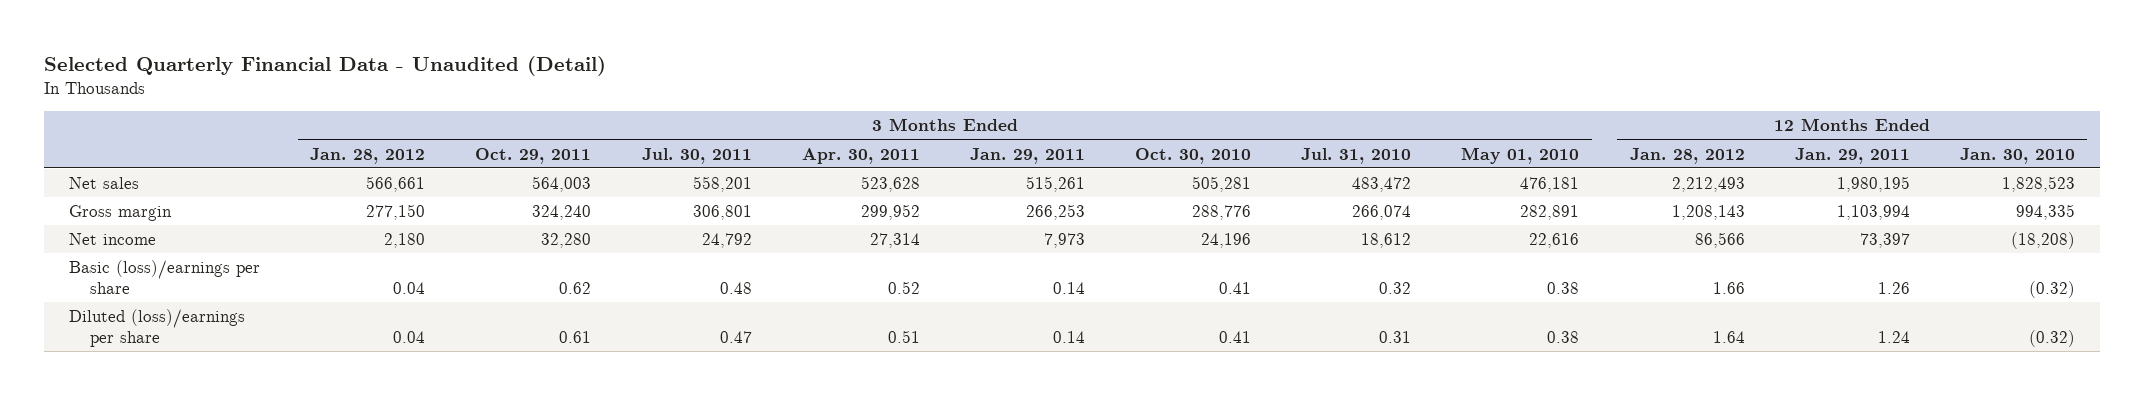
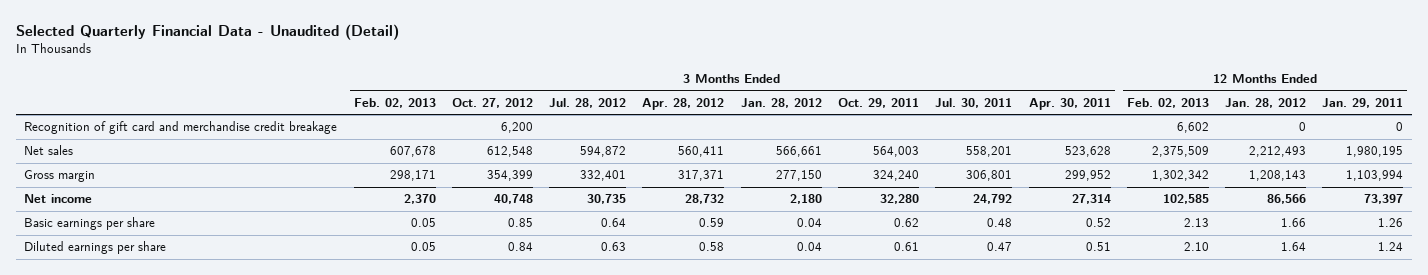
[969,147,1085,164] Jan. 29, 2011 -> none
[1135,147,1252,164] Oct. 30, 2010 -> none
[1301,147,1412,164] Jul. 31, 2010 -> none
[1461,146,1580,164] May 01, 2010 -> none
[1959,147,2075,164] Jan. 30, 2010 -> none
none -> [353,97,436,108] Feb. 02, 2013
none -> [451,97,533,108] Oct. 27, 2012
none -> [549,97,627,108] Jul. 28, 2012
none -> [642,97,725,110] Apr. 28, 2012
none -> [1126,97,1209,108] Feb. 02, 2013
none -> [24,121,338,135] Recognition of gift card and merchandise credit breakage
[69,260,261,294] Basic (loss)/earnings per share -> [24,217,156,231] Basic earnings per share
[69,309,246,347] Diluted (loss)/earnings per share -> [24,241,167,255] Diluted earnings per share

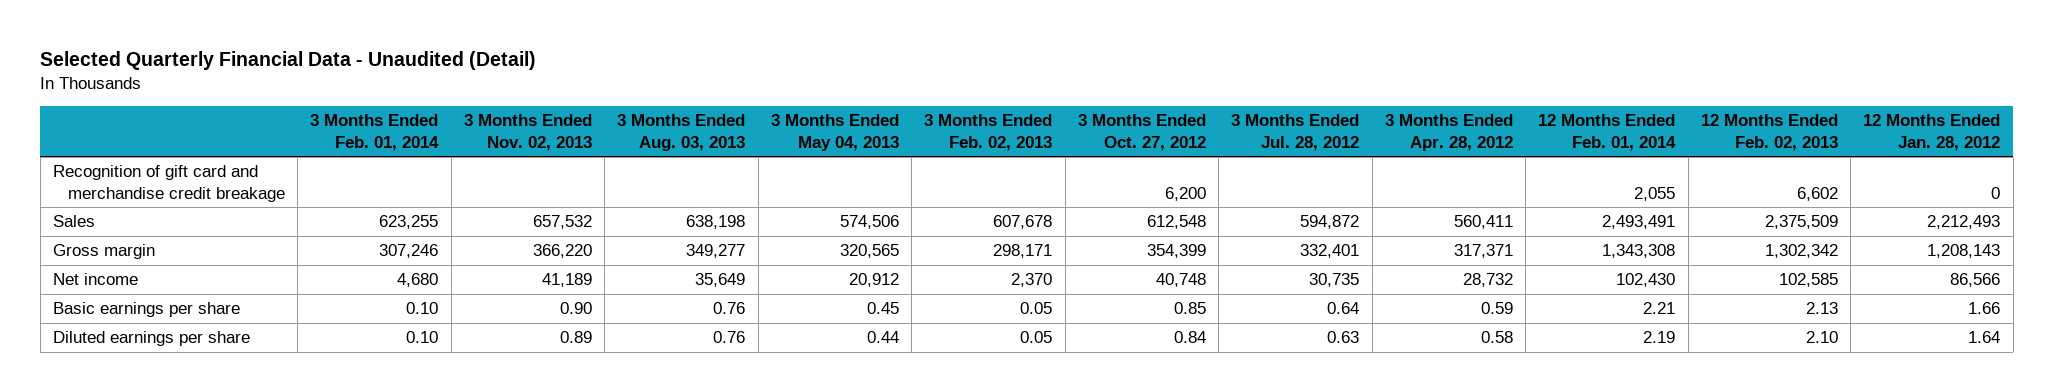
[740,97,822,108] Jan. 28, 2012 -> none
[837,97,919,108] Oct. 29, 2011 -> none
[935,97,1013,108] Jul. 30, 2011 -> none
[1028,97,1111,110] Apr. 30, 2011 -> none
[1322,97,1404,108] Jan. 29, 2011 -> none
none -> [310,114,440,151] 3 Months Ended Feb. 01, 2014
none -> [463,114,592,151] 3 Months Ended Nov. 02, 2013
none -> [617,114,746,151] 3 Months Ended Aug. 03, 2013
none -> [770,114,899,151] 3 Months Ended May 04, 2013
none -> [1538,114,1677,151] 12 Months Ended Feb. 01, 2014
[24,145,74,156] Net sales -> [53,215,96,228] Sales

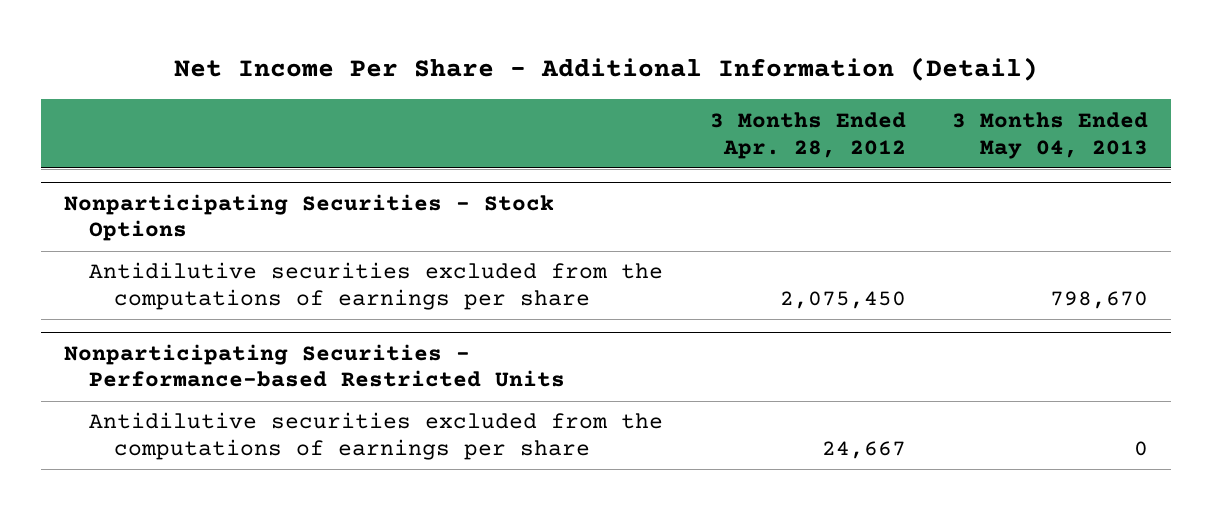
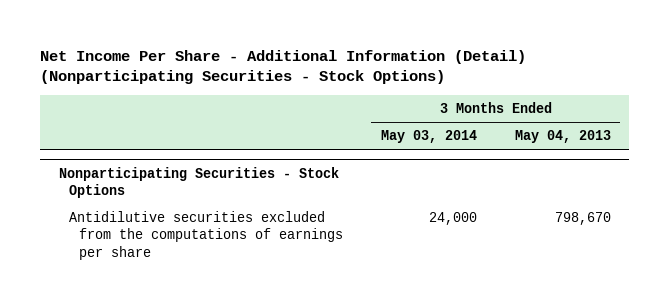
[173,57,1038,82] Net Income Per Share - Additional Information (Detail) -> [39,49,526,85] Net Income Per Share - Additional Information (Detail) (Nonparticipating Securities - Stock Options)
[709,111,906,159] 3 Months Ended Apr. 28, 2012 -> none
none -> [380,130,477,144] May 03, 2014
[64,343,566,388] Nonparticipating Securities - Performance-based Restricted Units -> none
[89,412,664,461] Antidilutive securities excluded from the computations of earnings per share -> none

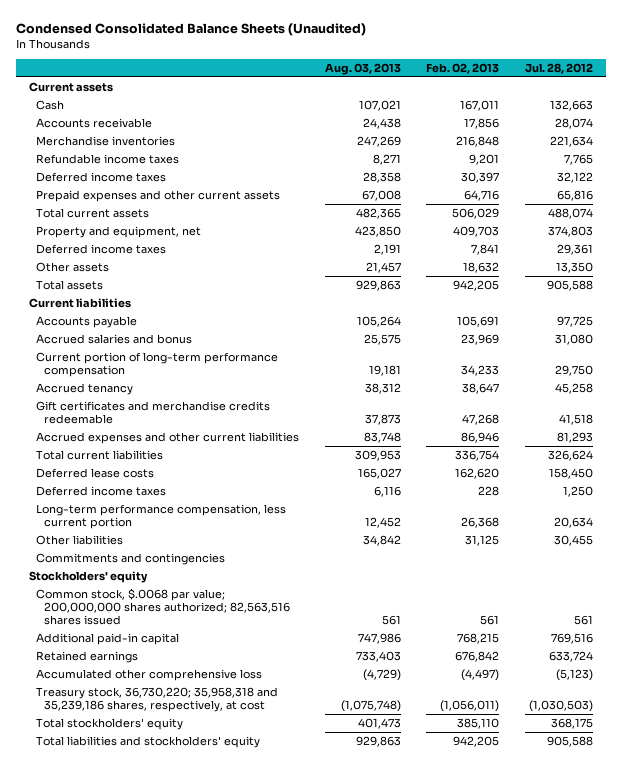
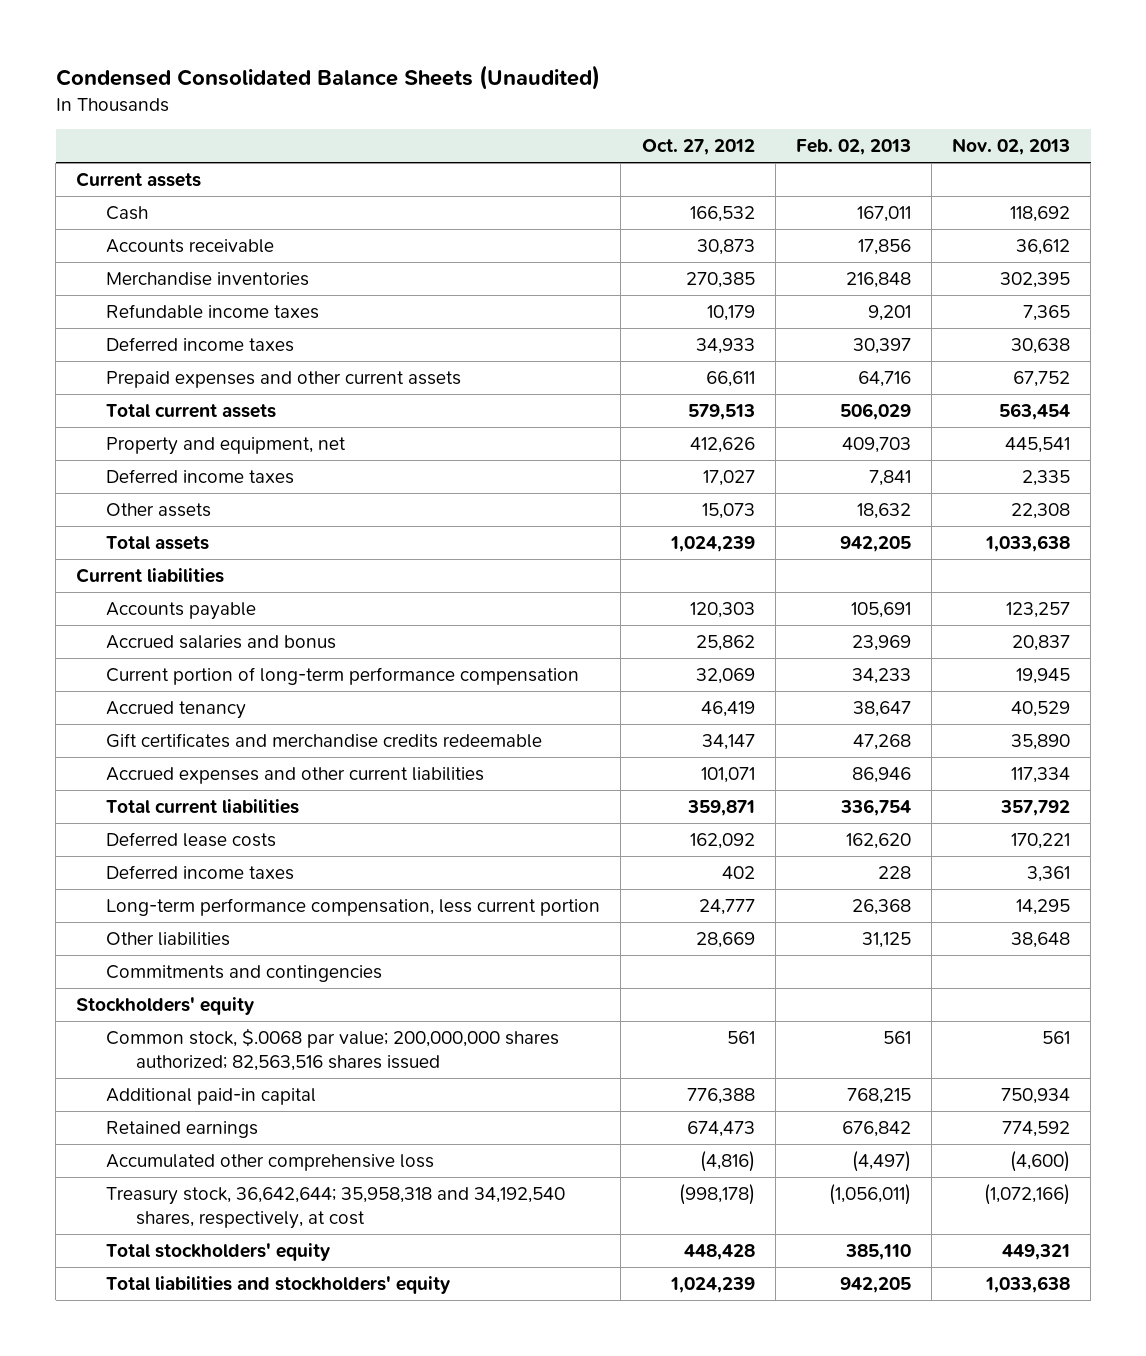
[324,62,401,75] Aug. 03, 2013 -> none
[524,62,593,74] Jul. 28, 2012 -> none
none -> [641,139,755,156] Oct. 27, 2012
none -> [952,138,1071,156] Nov. 02, 2013
[36,687,279,713] Treasury stock, 36,730,220; 35,958,318 and 35,239,186 shares, respectively, at cost -> [106,1186,566,1229] Treasury stock, 36,642,644; 35,958,318 and 34,192,540 shares, respectively, at cost

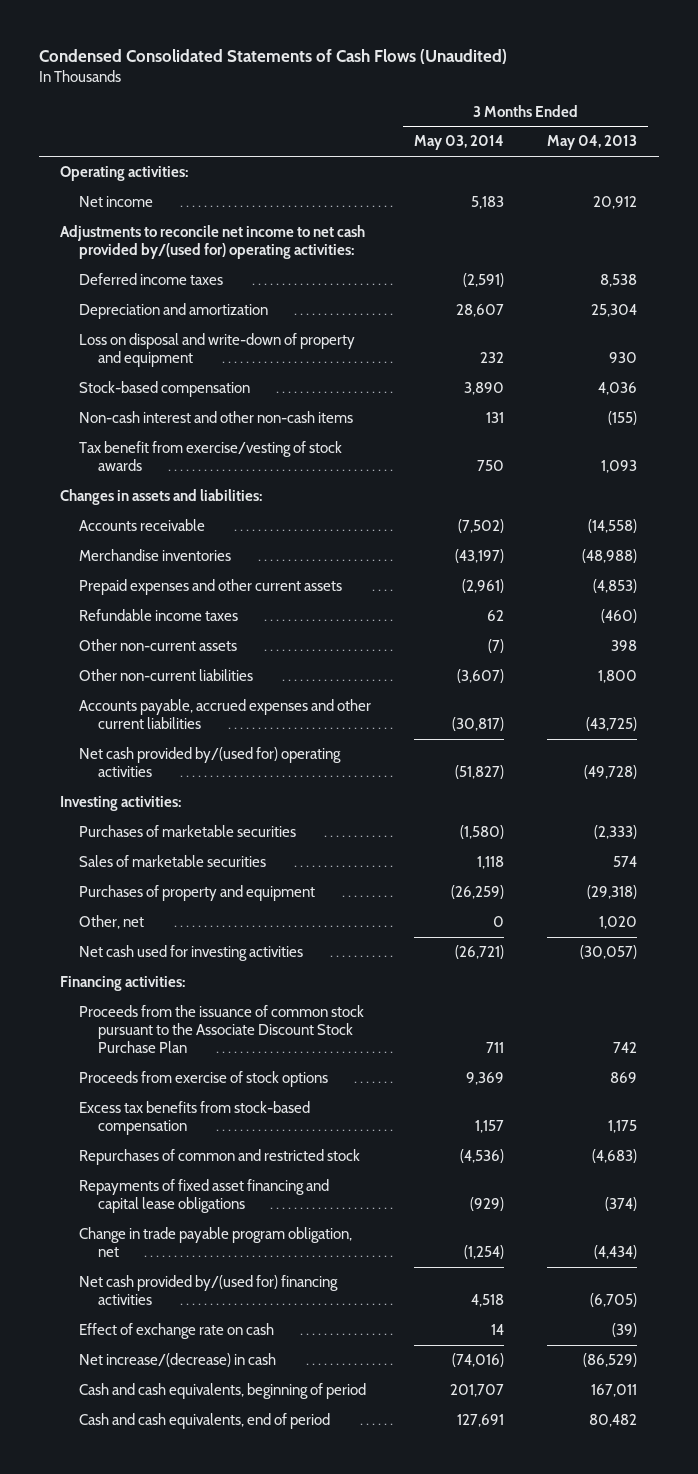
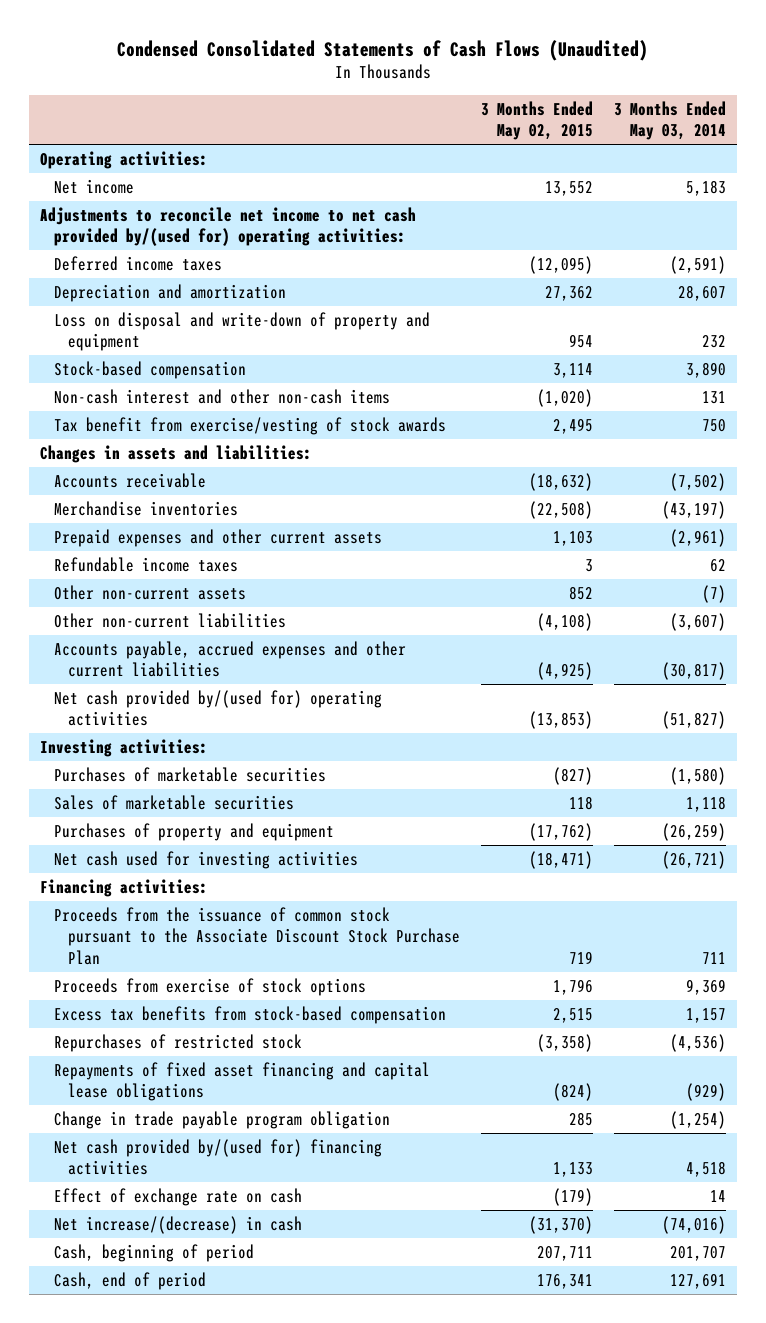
[547,135,638,151] May 04, 2013 -> none
none -> [481,100,594,141] 3 Months Ended May 02, 2015
[78,915,144,930] Other, net -> none
[78,1149,360,1166] Repurchases of common and restricted stock -> [54,1033,303,1052] Repurchases of restricted stock
[78,1227,352,1258] Change in trade payable program obligation, net -> [54,1110,391,1129] Change in trade payable program obligation
[78,1383,366,1400] Cash and cash equivalents, beginning of period -> [54,1243,255,1262] Cash, beginning of period
[78,1413,330,1430] Cash and cash equivalents, end of period -> [54,1271,207,1290] Cash, end of period

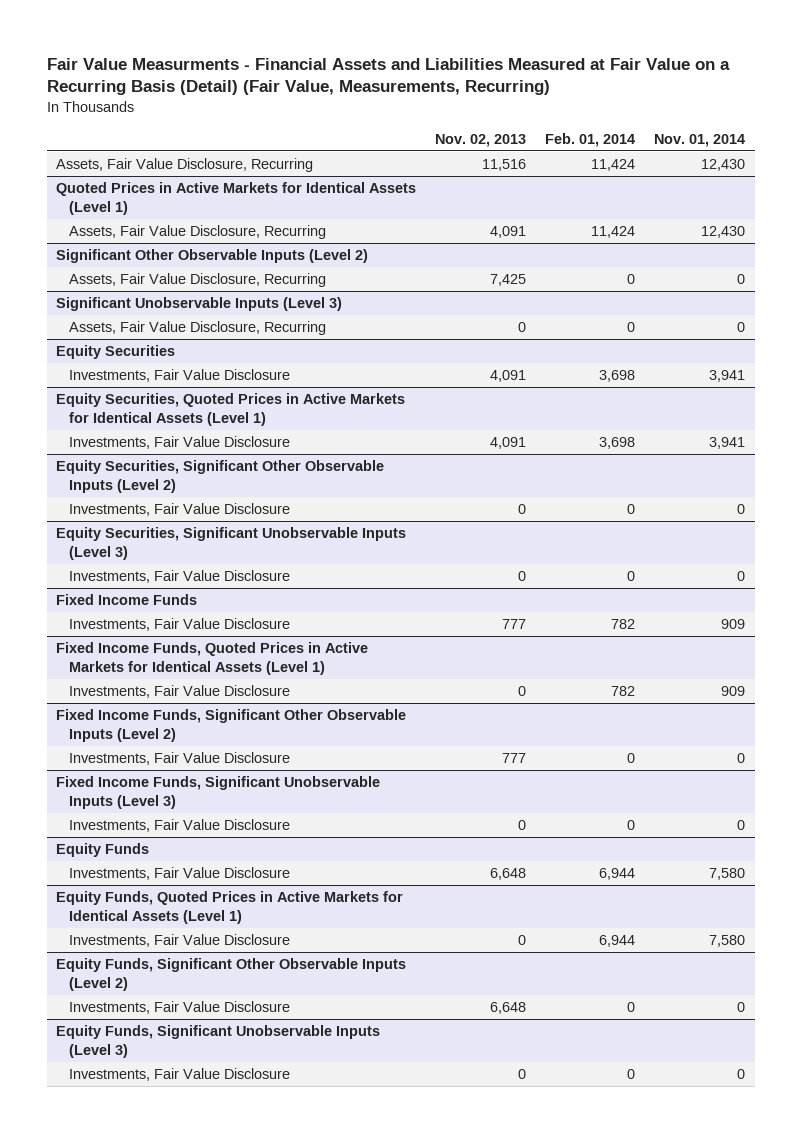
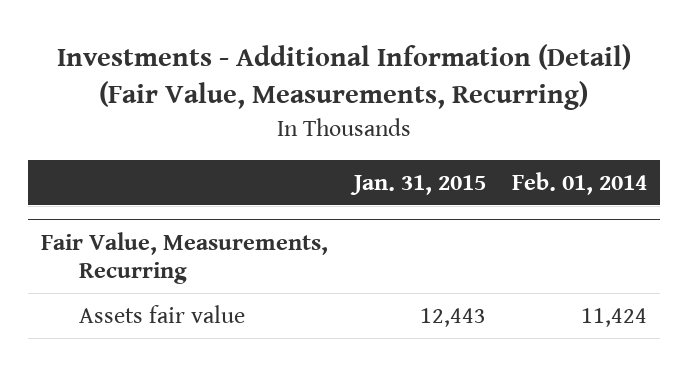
[46,57,730,96] Fair Value Measurments - Financial Assets and Liabilities Measured at Fair Value on a Recurring Basis (Detail) (Fair Value, Measurements, Recurring) -> [57,43,632,111] Investments - Additional Information (Detail) (Fair Value, Measurements, Recurring)
[435,134,527,148] Nov. 02, 2013 -> none
[654,134,746,148] Nov. 01, 2014 -> none
none -> [350,174,487,195] Jan. 31, 2015
[56,181,417,216] Quoted Prices in Active Markets for Identical Assets (Level 1) -> none
[69,224,327,239] Assets, Fair Value Disclosure, Recurring -> none
[56,248,369,263] Significant Other Observable Inputs (Level 2) -> none
[69,272,327,287] Assets, Fair Value Disclosure, Recurring -> none
[56,296,343,311] Significant Unobservable Inputs (Level 3) -> none
[69,320,327,335] Assets, Fair Value Disclosure, Recurring -> none
[56,344,176,359] Equity Securities -> none
[69,368,291,382] Investments, Fair Value Disclosure -> none
[56,392,406,427] Equity Securities, Quoted Prices in Active Markets for Identical Assets (Level 1) -> none
[69,435,291,449] Investments, Fair Value Disclosure -> none
[56,459,385,494] Equity Securities, Significant Other Observable Inputs (Level 2) -> none
[69,502,291,516] Investments, Fair Value Disclosure -> none
[56,526,407,561] Equity Securities, Significant Unobservable Inputs (Level 3) -> none
[69,569,291,583] Investments, Fair Value Disclosure -> none
[56,593,198,605] Fixed Income Funds -> none
[69,617,291,631] Investments, Fair Value Disclosure -> none
[56,641,369,676] Fixed Income Funds, Quoted Prices in Active Markets for Identical Assets (Level 1) -> none
[69,684,291,698] Investments, Fair Value Disclosure -> none
[56,708,407,743] Fixed Income Funds, Significant Other Observable Inputs (Level 2) -> none
[69,751,291,765] Investments, Fair Value Disclosure -> none
[56,775,381,810] Fixed Income Funds, Significant Unobservable Inputs (Level 3) -> none
[69,818,291,832] Investments, Fair Value Disclosure -> none
[56,842,150,857] Equity Funds -> none
[69,866,291,880] Investments, Fair Value Disclosure -> none
[56,890,404,925] Equity Funds, Quoted Prices in Active Markets for Identical Assets (Level 1) -> none
[69,933,291,947] Investments, Fair Value Disclosure -> none
[56,957,407,992] Equity Funds, Significant Other Observable Inputs (Level 2) -> none
[69,1000,291,1014] Investments, Fair Value Disclosure -> none
[56,1024,381,1059] Equity Funds, Significant Unobservable Inputs (Level 3) -> none
[69,1067,291,1081] Investments, Fair Value Disclosure -> none
none -> [41,231,329,284] Fair Value, Measurements, Recurring
[56,157,314,172] Assets, Fair Value Disclosure, Recurring -> [78,304,245,323] Assets fair value

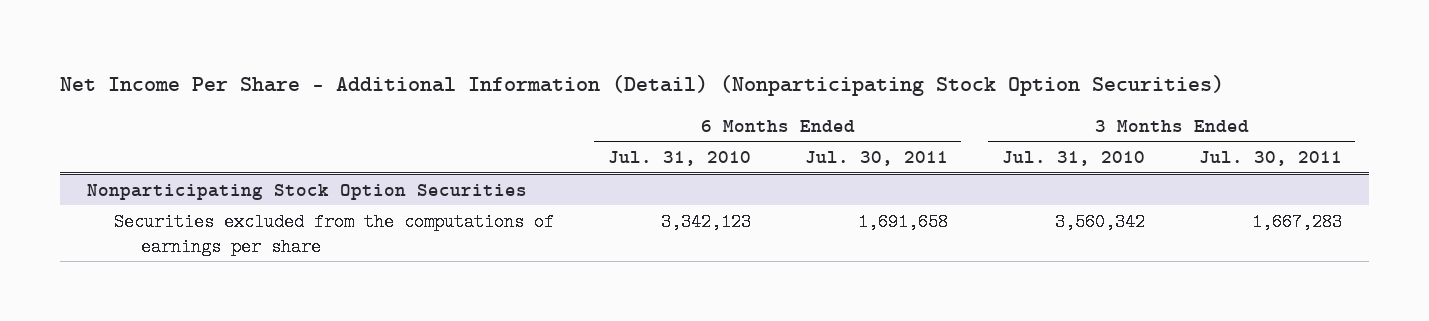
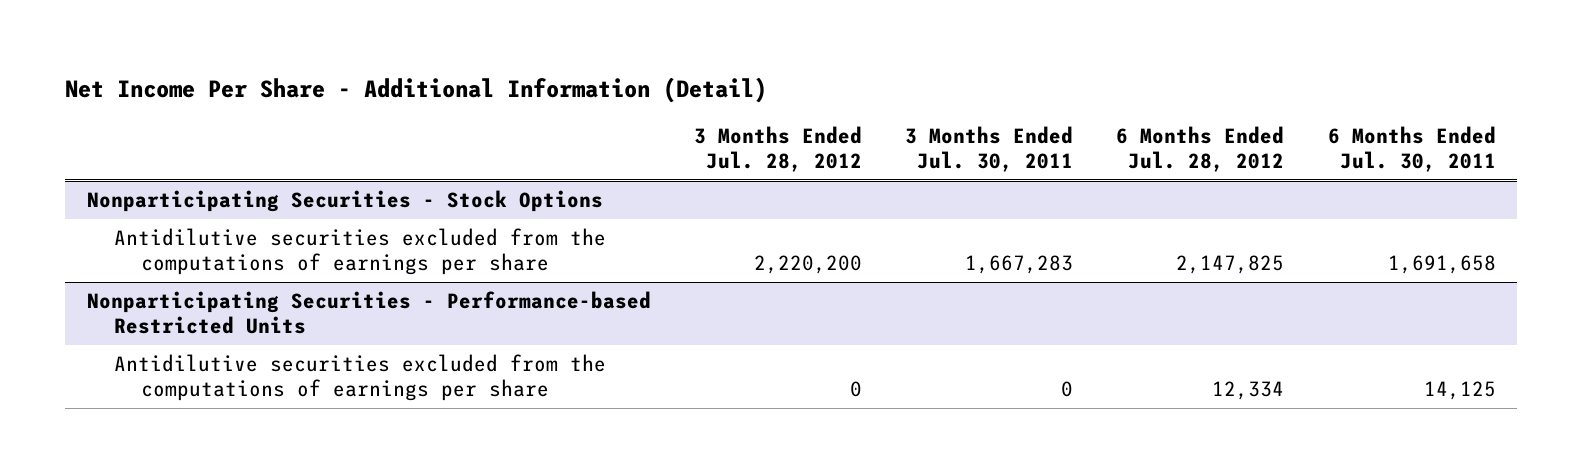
[59,74,1224,96] Net Income Per Share - Additional Information (Detail) (Nonparticipating Stock Option Securities) -> [64,76,767,103] Net Income Per Share - Additional Information (Detail)
[607,151,751,167] Jul. 31, 2010 -> none
[1001,151,1145,167] Jul. 31, 2010 -> none
none -> [693,126,862,173] 3 Months Ended Jul. 28, 2012
none -> [1116,126,1285,173] 6 Months Ended Jul. 28, 2012
[86,183,527,200] Nonparticipating Stock Option Securities -> [86,190,603,213] Nonparticipating Securities - Stock Options
[113,212,554,256] Securities excluded from the computations of earnings per share -> [113,228,606,275] Antidilutive securities excluded from the computations of earnings per share
none -> [86,291,651,334] Nonparticipating Securities - Performance-based Restricted Units
none -> [113,354,606,401] Antidilutive securities excluded from the computations of earnings per share

